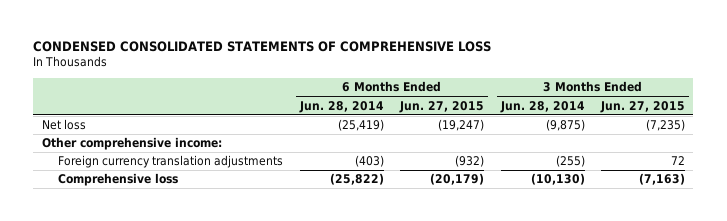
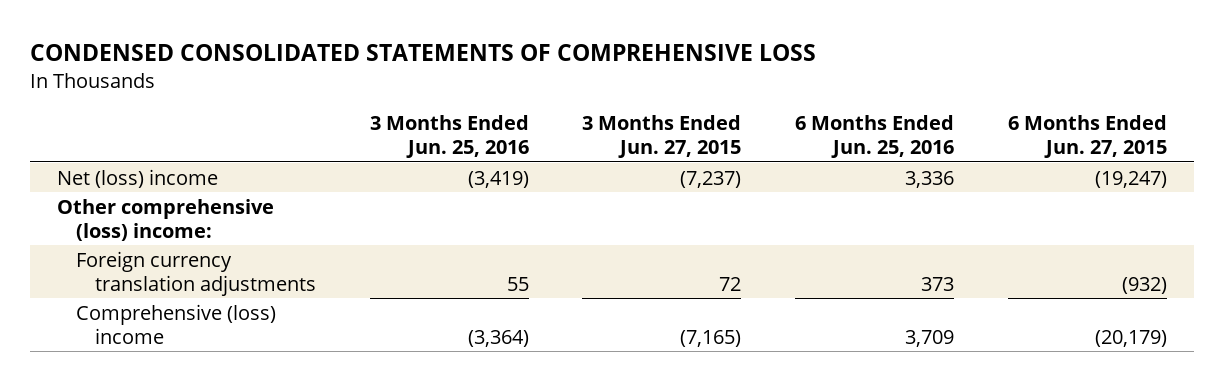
[298,100,384,113] Jun. 28, 2014 -> none
[499,100,585,113] Jun. 28, 2014 -> none
none -> [369,115,529,159] 3 Months Ended Jun. 25, 2016
none -> [795,115,955,159] 6 Months Ended Jun. 25, 2016
[41,119,86,131] Net loss -> [57,168,219,188] Net (loss) income
[646,119,686,132] (7,235) -> [680,170,742,188] (7,237)
[41,137,222,151] Other comprehensive income: -> [57,198,275,241] Other comprehensive (loss) income:
[58,173,179,187] Comprehensive loss -> [75,303,276,344] Comprehensive (loss) income
[639,173,686,186] (7,163) -> [680,329,742,347] (7,165)

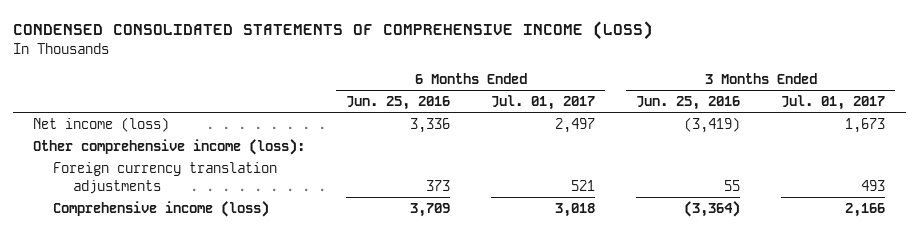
[30,44,817,62] CONDENSED CONSOLIDATED STATEMENTS OF COMPREHENSIVE LOSS -> [12,20,653,40] CONDENSED CONSOLIDATED STATEMENTS OF COMPREHENSIVE INCOME (LOSS)
[582,115,742,159] 3 Months Ended Jun. 27, 2015 -> none
[1008,115,1168,159] 6 Months Ended Jun. 27, 2015 -> none
none -> [491,95,596,111] Jul. 01, 2017
none -> [781,95,886,111] Jul. 01, 2017
[57,168,219,188] Net (loss) income -> [33,117,170,133] Net income (loss)
[57,198,275,241] Other comprehensive (loss) income: -> [33,139,306,156] Other comprehensive income (loss):
[75,303,276,344] Comprehensive (loss) income -> [53,201,270,218] Comprehensive income (loss)

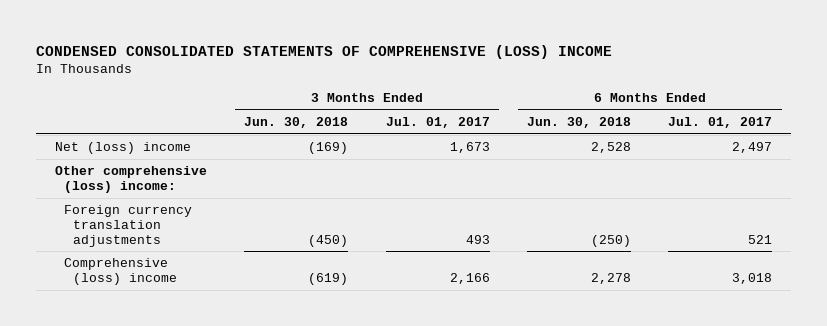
[12,20,653,40] CONDENSED CONSOLIDATED STATEMENTS OF COMPREHENSIVE INCOME (LOSS) -> [35,44,612,59] CONDENSED CONSOLIDATED STATEMENTS OF COMPREHENSIVE (LOSS) INCOME
[346,96,451,111] Jun. 25, 2016 -> none
[636,96,741,111] Jun. 25, 2016 -> none
none -> [244,116,349,128] Jun. 30, 2018
none -> [526,116,631,128] Jun. 30, 2018
[33,117,170,133] Net income (loss) -> [54,142,191,155] Net (loss) income
[33,139,306,156] Other comprehensive income (loss): -> [54,166,207,193] Other comprehensive (loss) income:
[53,201,270,218] Comprehensive income (loss) -> [63,258,178,285] Comprehensive (loss) income

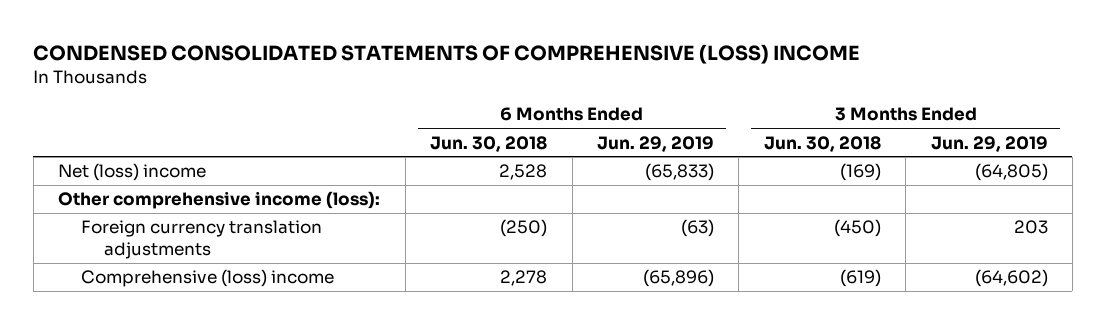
[385,116,490,128] Jul. 01, 2017 -> none
[668,116,773,128] Jul. 01, 2017 -> none
none -> [596,135,714,152] Jun. 29, 2019
none -> [930,135,1048,152] Jun. 29, 2019
[54,166,207,193] Other comprehensive (loss) income: -> [58,191,381,210] Other comprehensive income (loss):

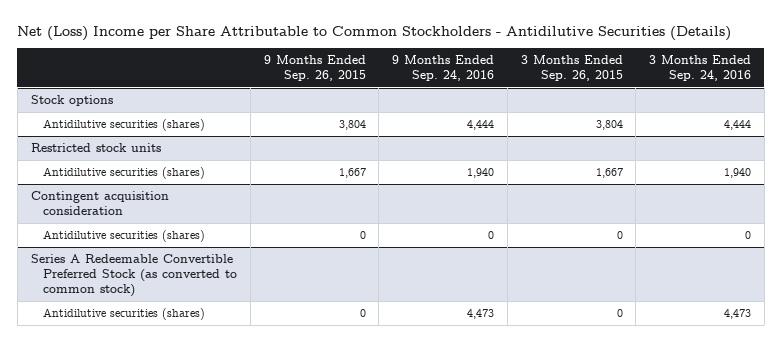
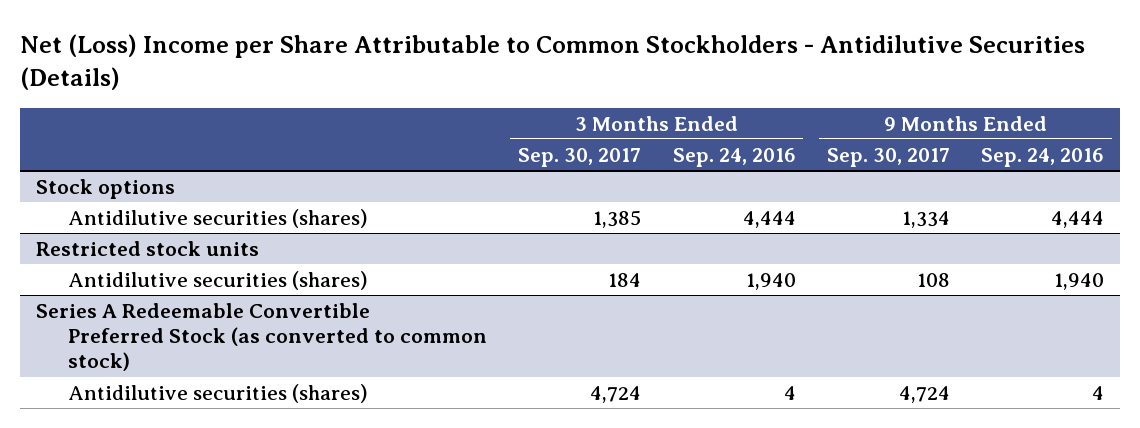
[263,55,366,82] 9 Months Ended Sep. 26, 2015 -> none
[520,55,623,82] 3 Months Ended Sep. 26, 2015 -> none
none -> [518,148,642,168] Sep. 30, 2017
none -> [826,148,950,168] Sep. 30, 2017
[30,191,169,215] Contingent acquisition consideration -> none
[42,230,205,243] Antidilutive securities (shares) -> none
[467,309,495,320] 4,473 -> [1092,386,1105,401] 4
[724,309,752,320] 4,473 -> [783,386,796,401] 4

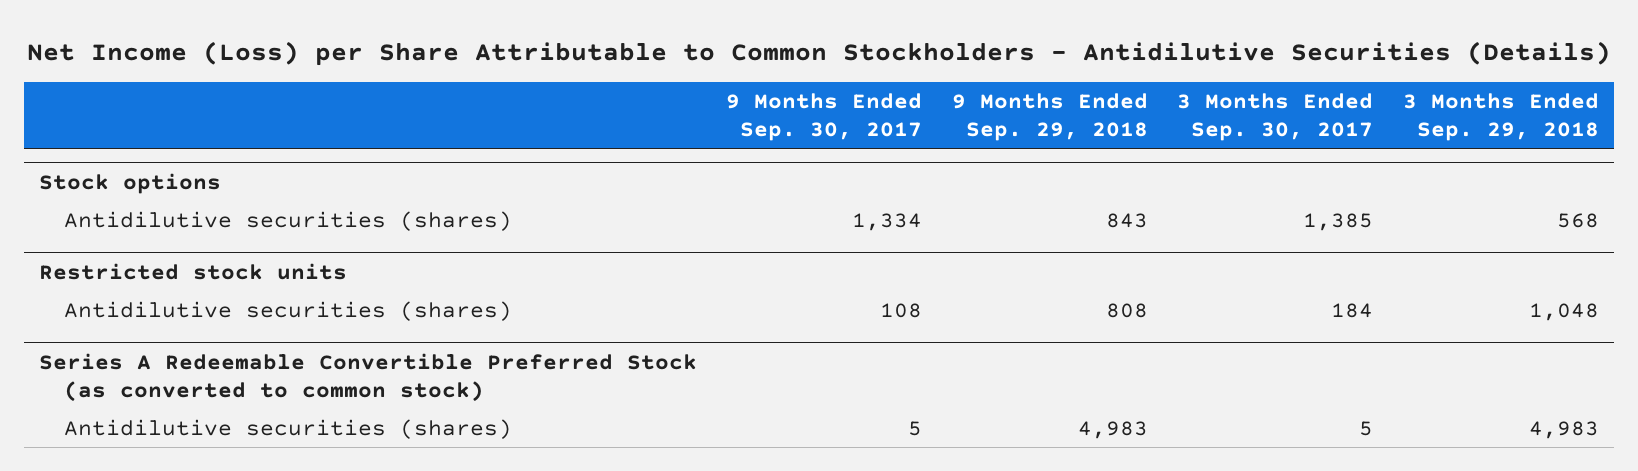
[20,34,1086,91] Net (Loss) Income per Share Attributable to Common Stockholders - Antidilutive Securities (Details) -> [26,40,1611,66] Net Income (Loss) per Share Attributable to Common Stockholders - Antidilutive Securities (Details)
[672,148,796,168] Sep. 24, 2016 -> none
[981,148,1105,168] Sep. 24, 2016 -> none
none -> [951,93,1148,141] 9 Months Ended Sep. 29, 2018
none -> [1402,93,1599,141] 3 Months Ended Sep. 29, 2018
[590,386,642,404] 4,724 -> [1359,420,1374,436] 5
[898,386,950,404] 4,724 -> [908,420,923,436] 5

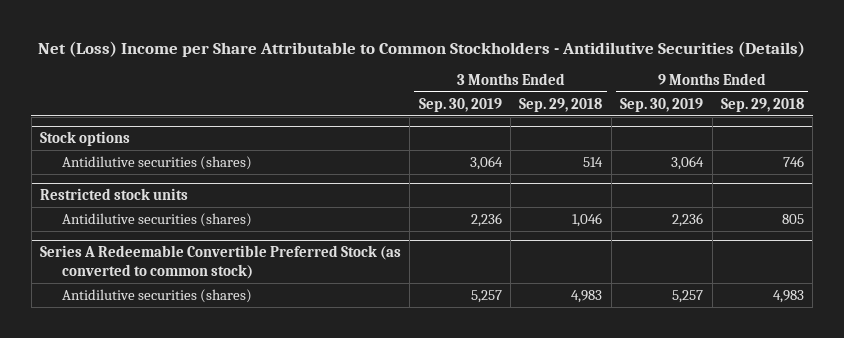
[26,40,1611,66] Net Income (Loss) per Share Attributable to Common Stockholders - Antidilutive Securities (Details) -> [37,40,805,57] Net (Loss) Income per Share Attributable to Common Stockholders - Antidilutive Securities (Details)
[726,93,923,141] 9 Months Ended Sep. 30, 2017 -> none
[1177,93,1374,141] 3 Months Ended Sep. 30, 2017 -> none
none -> [418,97,502,112] Sep. 30, 2019
none -> [620,97,704,112] Sep. 30, 2019
[1105,212,1148,228] 843 -> [782,155,804,167] 746
[1556,212,1599,228] 568 -> [583,156,604,167] 514
[1105,302,1148,318] 808 -> [781,213,804,224] 805
[1528,302,1599,321] 1,048 -> [572,212,603,227] 1,046

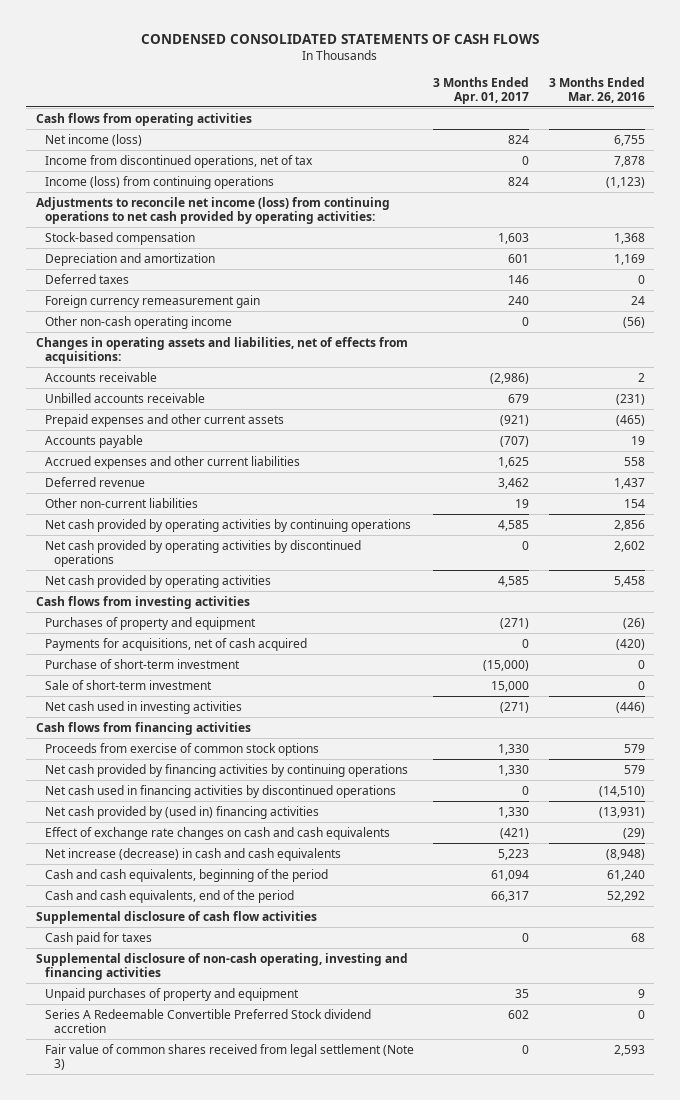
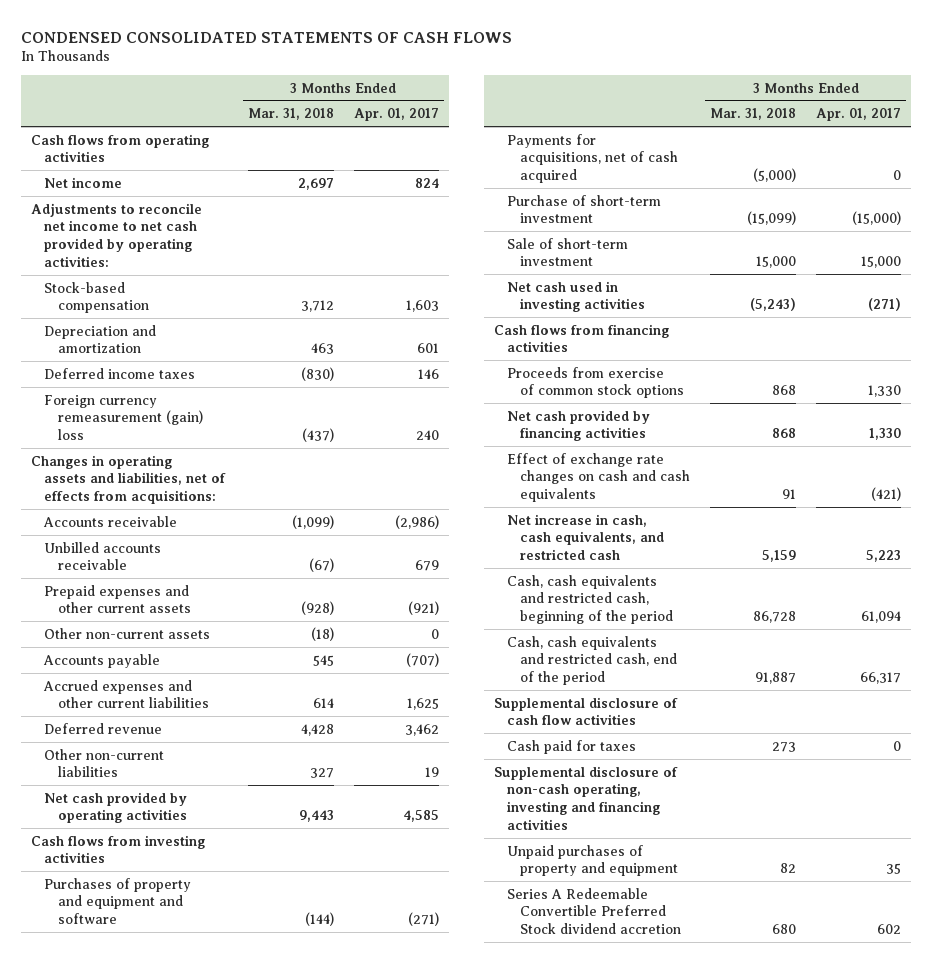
[548,76,645,103] 3 Months Ended Mar. 26, 2016 -> none
none -> [247,108,334,121] Mar. 31, 2018
[44,154,313,168] Income from discontinued operations, net of tax -> none
[44,175,274,189] Income (loss) from continuing operations -> none
[44,133,142,146] Net income (loss) -> [44,176,123,188] Net income
[35,196,390,224] Adjustments to reconcile net income (loss) from continuing operations to net cash provided by operating activities: -> [31,202,203,268] Adjustments to reconcile net income to net cash provided by operating activities:
[44,315,232,329] Other non-cash operating income -> none
[44,273,129,284] Deferred taxes -> [44,367,196,379] Deferred income taxes
[44,294,260,308] Foreign currency remeasurement gain -> [44,394,203,441] Foreign currency remeasurement (gain) loss
none -> [44,627,211,639] Other non-current assets
[44,518,411,532] Net cash provided by operating activities by continuing operations -> none
[44,539,361,567] Net cash provided by operating activities by discontinued operations -> none
[44,616,256,630] Purchases of property and equipment -> [44,877,192,925] Purchases of property and equipment and software
[44,763,408,777] Net cash provided by financing activities by continuing operations -> none
[44,784,396,798] Net cash used in financing activities by discontinued operations -> none
[44,805,319,819] Net cash provided by (used in) financing activities -> [506,409,650,442] Net cash provided by financing activities
[44,847,341,861] Net increase (decrease) in cash and cash equivalents -> [506,513,665,561] Net increase in cash, cash equivalents, and restricted cash
[44,868,328,882] Cash and cash equivalents, beginning of the period -> [506,574,674,625] Cash, cash equivalents and restricted cash, beginning of the period
[44,889,294,903] Cash and cash equivalents, end of the period -> [506,635,678,686] Cash, cash equivalents and restricted cash, end of the period
[44,1043,414,1070] Fair value of common shares received from legal settlement (Note 3) -> none

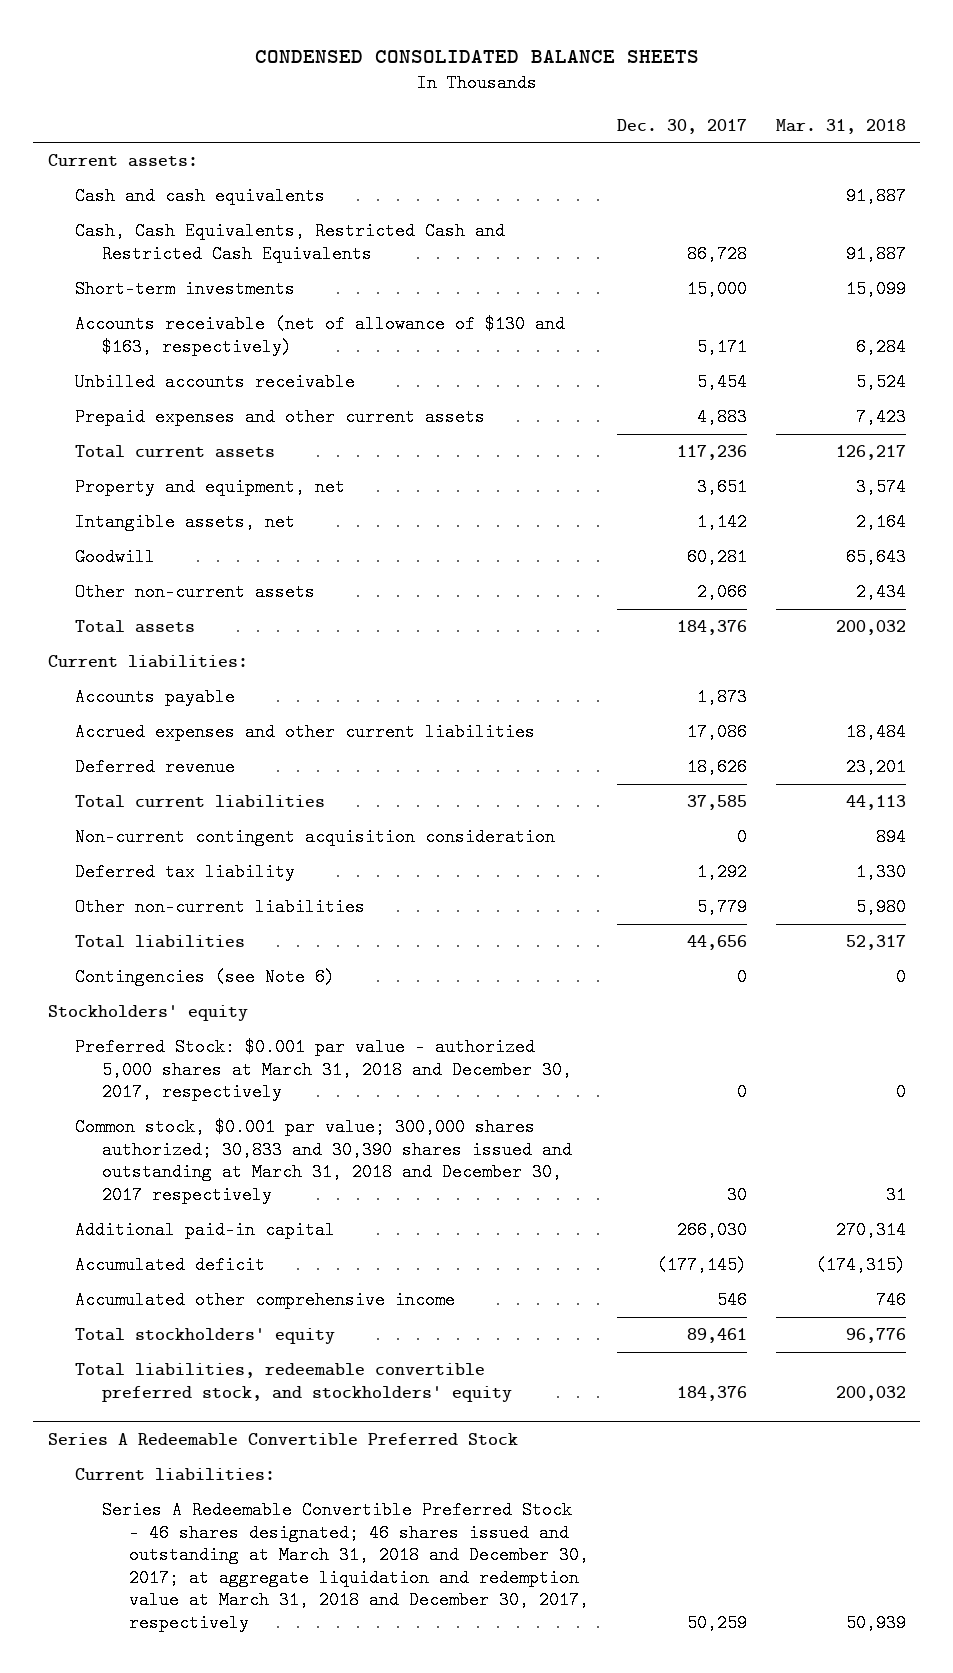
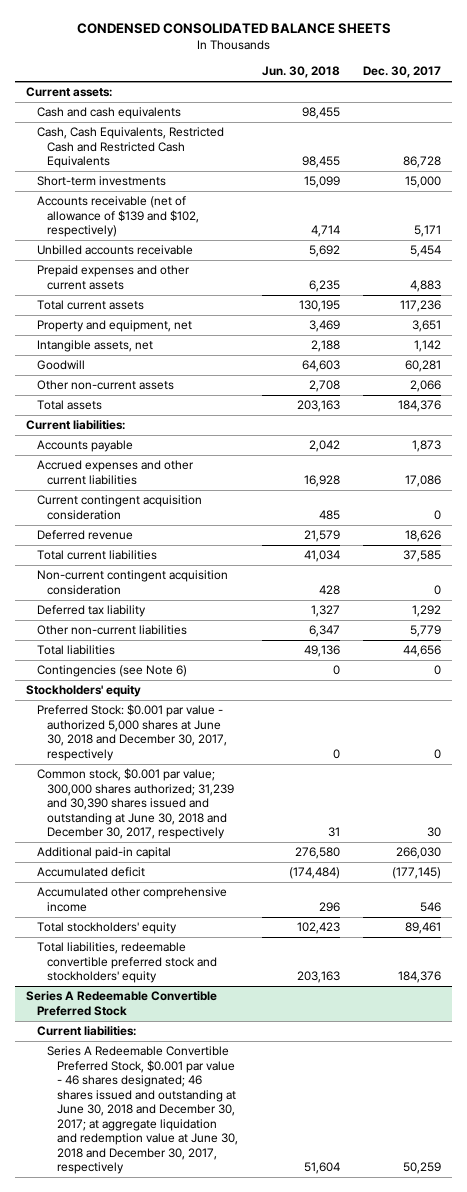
[775,118,906,134] Mar. 31, 2018 -> none
none -> [261,66,340,79] Jun. 30, 2018
[74,315,565,356] Accounts receivable (net of allowance of $130 and $163, respectively) -> [36,196,199,238] Accounts receivable (net of allowance of $139 and $102, respectively)
none -> [36,495,202,520] Current contingent acquisition consideration
[74,1038,572,1102] Preferred Stock: $0.001 par value - authorized 5,000 shares at March 31, 2018 and December 30, 2017, respectively -> [36,704,227,761] Preferred Stock: $0.001 par value - authorized 5,000 shares at June 30, 2018 and December 30, 2017, respectively
[74,1118,572,1204] Common stock, $0.001 par value; 300,000 shares authorized; 30,833 and 30,390 shares issued and outstanding at March 31, 2018 and December 30, 2017 respectively -> [36,768,234,840] Common stock, $0.001 par value; 300,000 shares authorized; 31,239 and 30,390 shares issued and outstanding at June 30, 2018 and December 30, 2017, respectively
[74,1363,512,1402] Total liabilities, redeemable convertible preferred stock, and stockholders' equity -> [36,942,217,984] Total liabilities, redeemable convertible preferred stock and stockholders' equity
[101,1501,589,1632] Series A Redeemable Convertible Preferred Stock - 46 shares designated; 46 shares issued and outstanding at March 31, 2018 and December 30, 2017; at aggregate liquidation and redemption value at March 31, 2018 and December 30, 2017, respectively -> [46,1046,239,1175] Series A Redeemable Convertible Preferred Stock, $0.001 par value - 46 shares designated; 46 shares issued and outstanding at June 30, 2018 and December 30, 2017; at aggregate liquidation and redemption value at June 30, 2018 and December 30, 2017, respectively

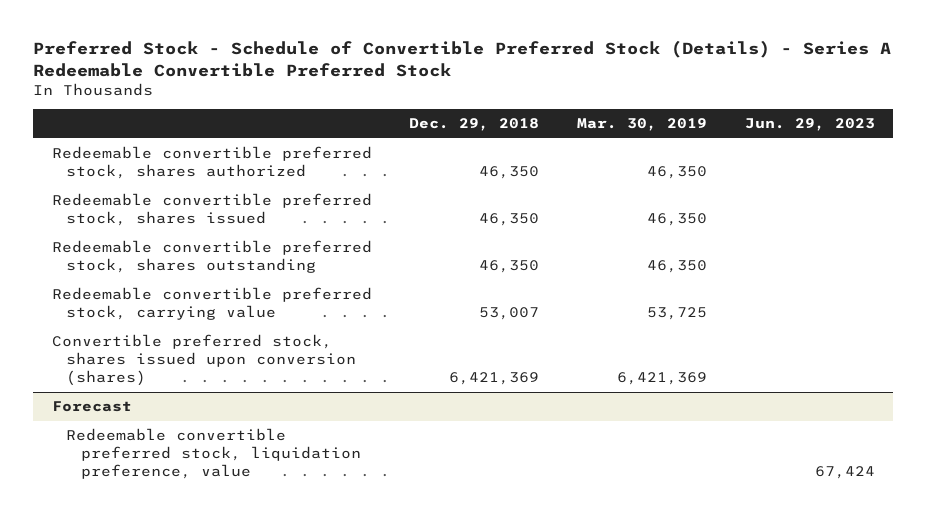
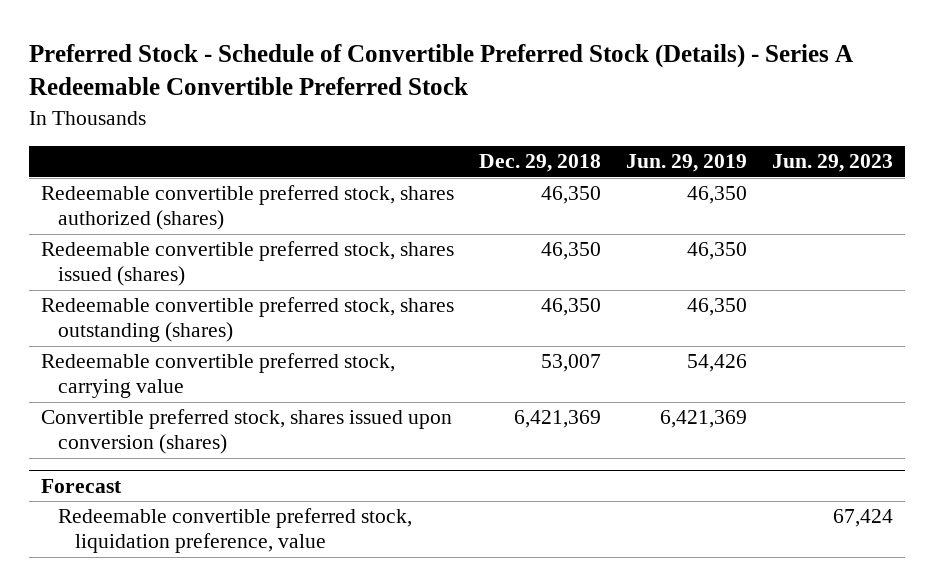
[576,118,707,132] Mar. 30, 2019 -> none
none -> [625,154,747,173] Jun. 29, 2019
[51,146,372,180] Redeemable convertible preferred stock, shares authorized -> [41,185,455,231] Redeemable convertible preferred stock, shares authorized (shares)
[51,193,372,227] Redeemable convertible preferred stock, shares issued -> [41,241,455,287] Redeemable convertible preferred stock, shares issued (shares)
[51,240,372,274] Redeemable convertible preferred stock, shares outstanding -> [41,297,455,343] Redeemable convertible preferred stock, shares outstanding (shares)

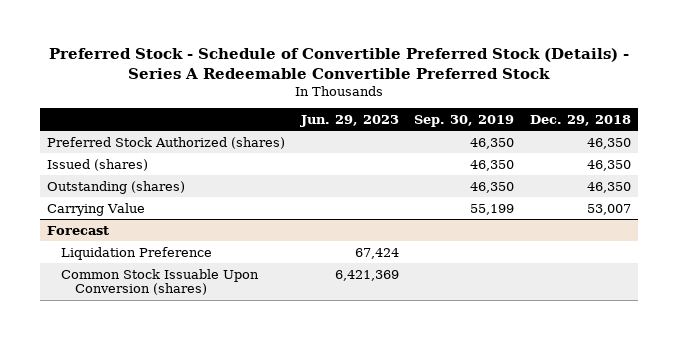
[625,154,747,173] Jun. 29, 2019 -> none
none -> [414,114,515,127] Sep. 30, 2019
[41,409,453,455] Convertible preferred stock, shares issued upon conversion (shares) -> none
[41,185,455,231] Redeemable convertible preferred stock, shares authorized (shares) -> [47,136,286,149] Preferred Stock Authorized (shares)
[41,241,455,287] Redeemable convertible preferred stock, shares issued (shares) -> [47,158,149,171] Issued (shares)
[41,297,455,343] Redeemable convertible preferred stock, shares outstanding (shares) -> [47,180,186,194] Outstanding (shares)
[41,353,396,399] Redeemable convertible preferred stock, carrying value -> [47,202,146,216] Carrying Value
[57,508,412,554] Redeemable convertible preferred stock, liquidation preference, value -> [61,246,213,260] Liquidation Preference
none -> [61,268,260,296] Common Stock Issuable Upon Conversion (shares)

